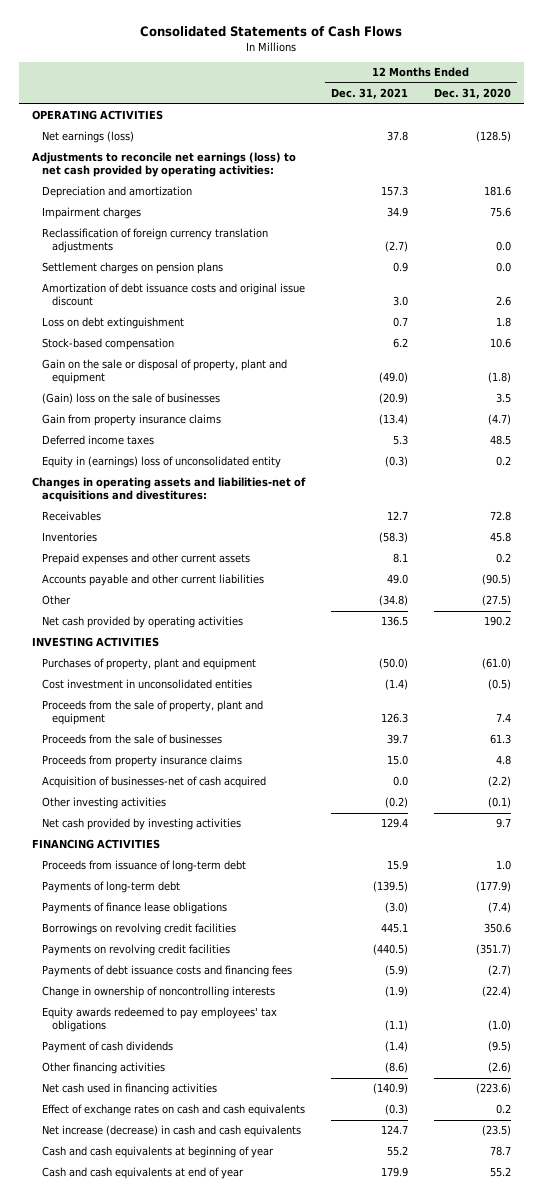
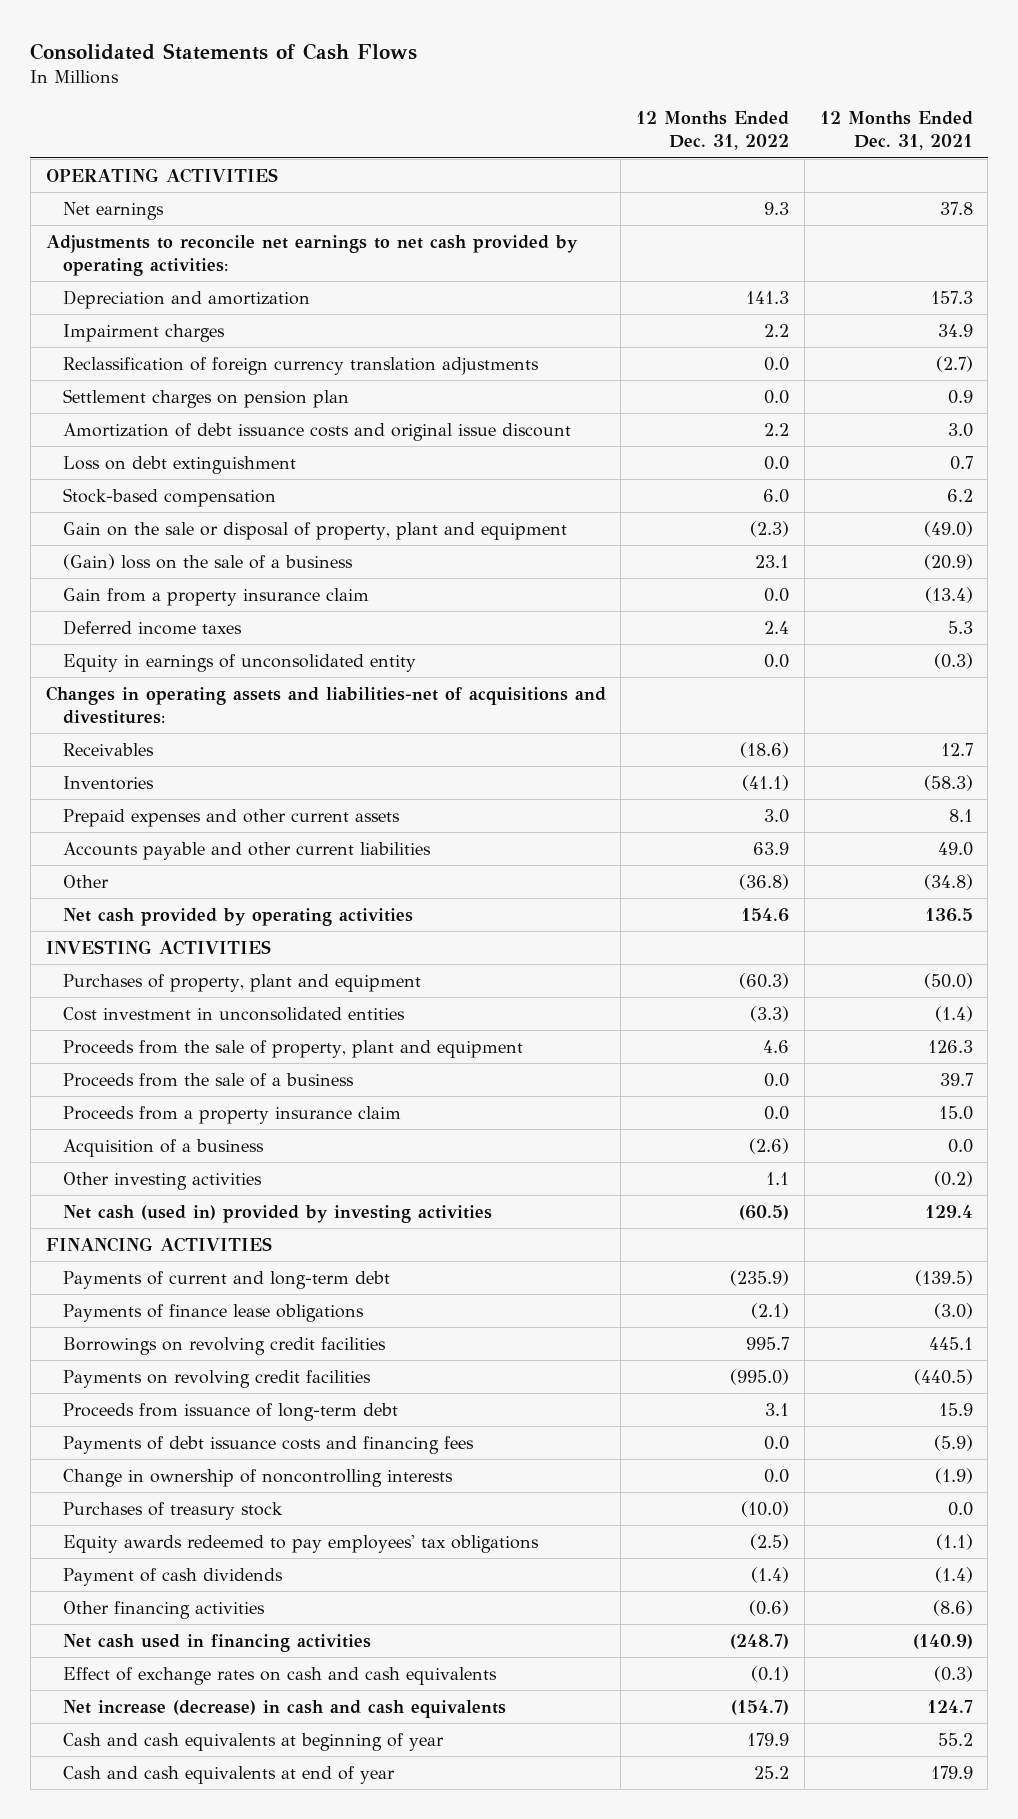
[433,88,511,100] Dec. 31, 2020 -> none
none -> [636,111,790,151] 12 Months Ended Dec. 31, 2022
[42,131,135,144] Net earnings (loss) -> [62,201,164,220] Net earnings
[32,152,297,178] Adjustments to reconcile net earnings (loss) to net cash provided by operating activities: -> [45,234,578,277] Adjustments to reconcile net earnings to net cash provided by operating activities:
[42,262,224,275] Settlement charges on pension plans -> [62,388,349,408] Settlement charges on pension plan
[42,393,221,405] (Gain) loss on the sale of businesses -> [62,553,353,570] (Gain) loss on the sale of a business
[42,414,222,427] Gain from property insurance claims -> [62,587,369,606] Gain from a property insurance claim
[42,456,282,469] Equity in (earnings) loss of unconsolidated entity -> [62,653,416,672] Equity in earnings of unconsolidated entity
[42,734,223,745] Proceeds from the sale of businesses -> [62,1072,354,1087] Proceeds from the sale of a business
[42,755,243,768] Proceeds from property insurance claims -> [62,1105,401,1124] Proceeds from a property insurance claim
[42,776,267,789] Acquisition of businesses-net of cash acquired -> [62,1138,264,1157] Acquisition of a business
[42,818,242,831] Net cash provided by investing activities -> [62,1204,492,1223] Net cash (used in) provided by investing activities
[42,881,181,894] Payments of long-term debt -> [62,1270,390,1289] Payments of current and long-term debt
[42,860,247,873] Proceeds from issuance of long-term debt -> [62,1402,398,1421] Proceeds from issuance of long-term debt
none -> [62,1501,283,1520] Purchases of treasury stock

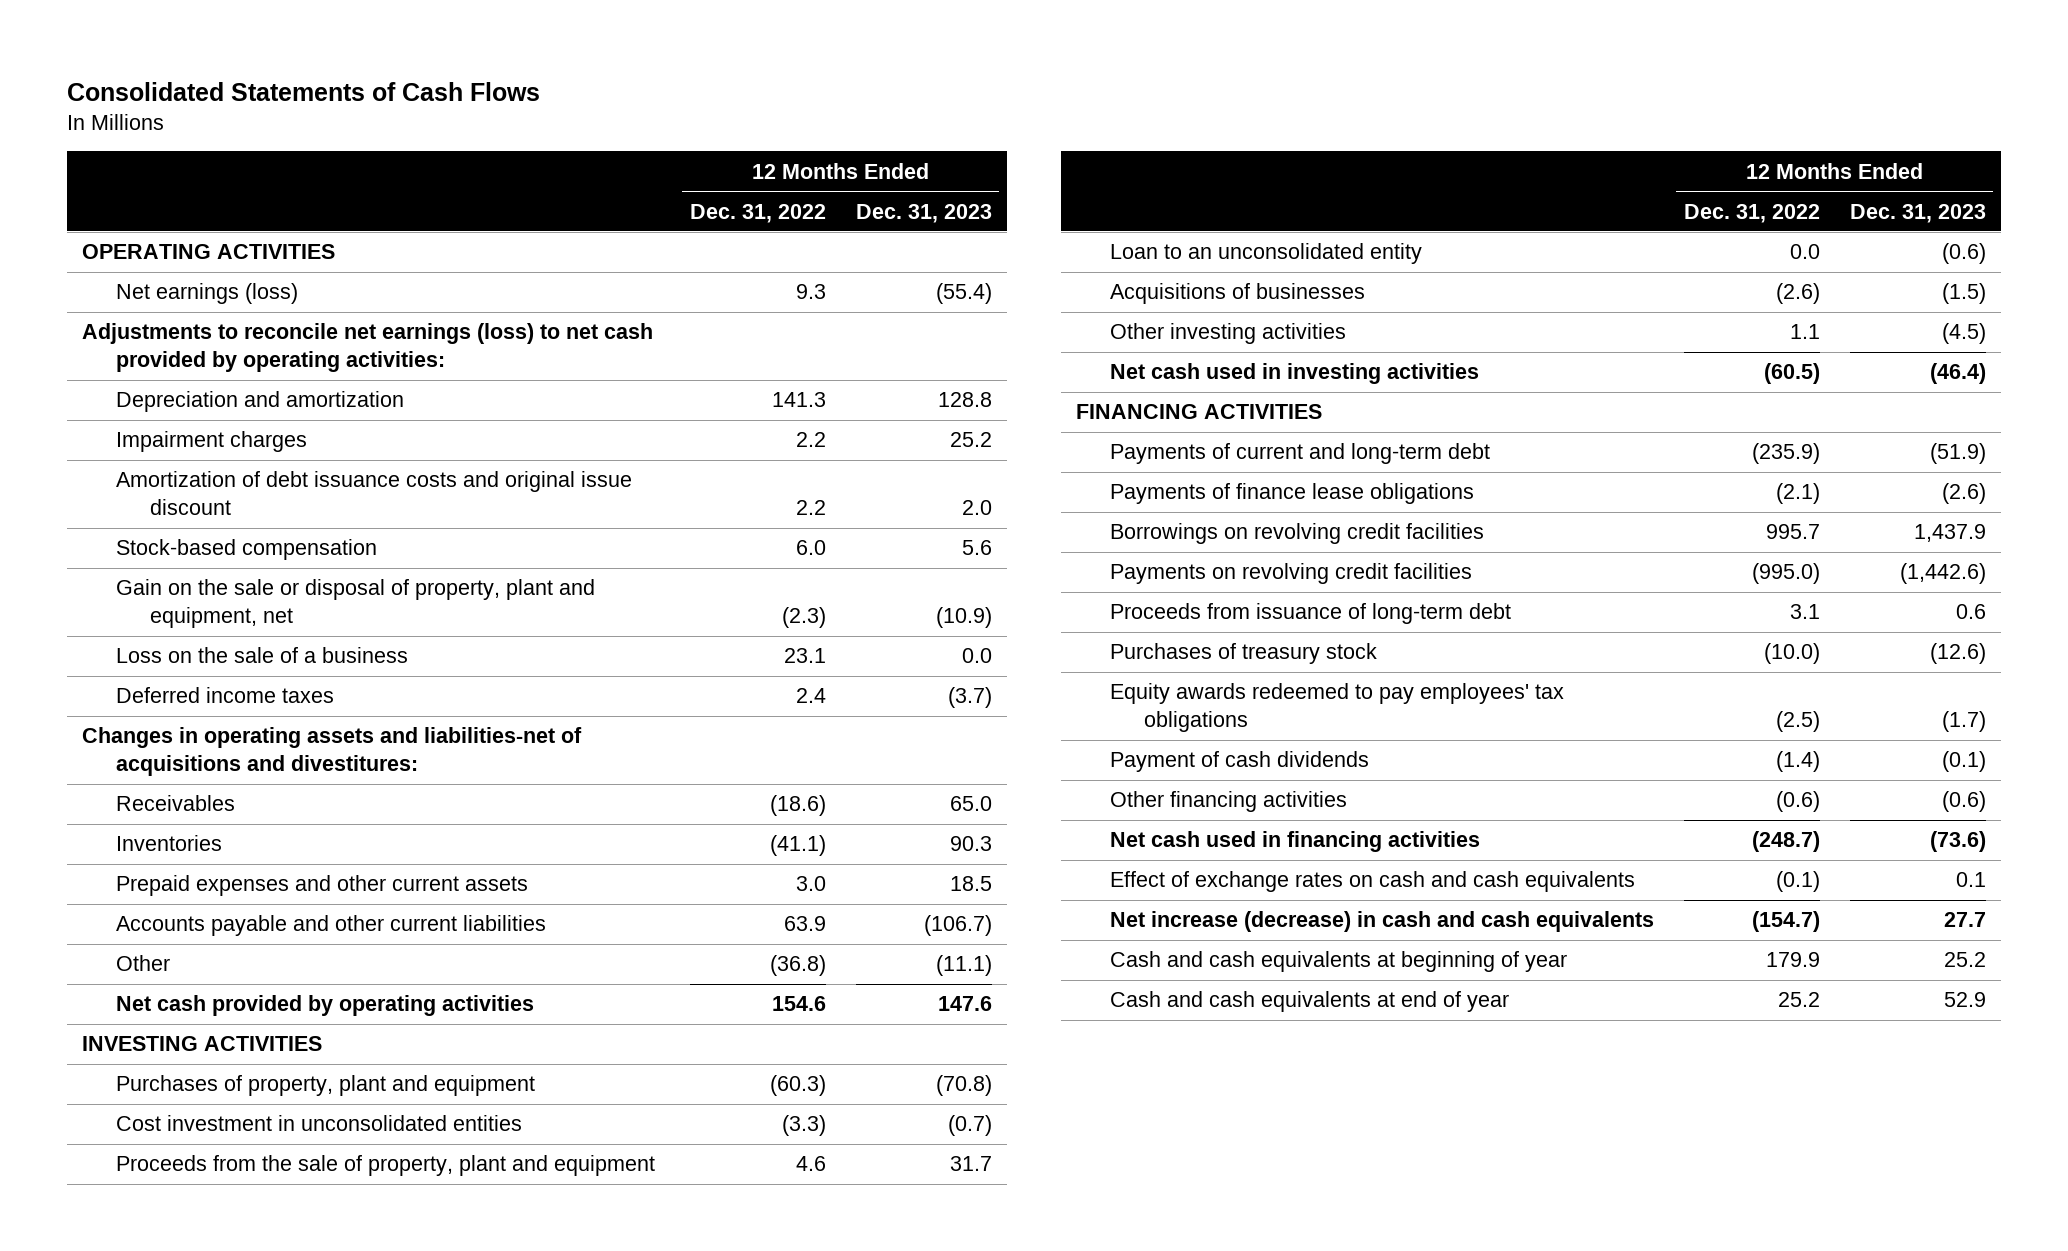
[819,111,973,151] 12 Months Ended Dec. 31, 2021 -> none
none -> [855,203,992,223] Dec. 31, 2023
[62,201,164,220] Net earnings -> [116,283,299,305] Net earnings (loss)
[45,234,578,277] Adjustments to reconcile net earnings to net cash provided by operating activities: -> [81,323,653,373] Adjustments to reconcile net earnings (loss) to net cash provided by operating activities:
[62,356,539,375] Reclassification of foreign currency translation adjustments -> none
[62,388,349,408] Settlement charges on pension plan -> none
[62,455,296,474] Loss on debt extinguishment -> none
[62,587,369,606] Gain from a property insurance claim -> none
[62,521,567,540] Gain on the sale or disposal of property, plant and equipment -> [116,579,596,629] Gain on the sale or disposal of property, plant and equipment, net
[62,553,353,570] (Gain) loss on the sale of a business -> [116,647,409,664] Loss on the sale of a business
[62,653,416,672] Equity in earnings of unconsolidated entity -> none
[62,1072,354,1087] Proceeds from the sale of a business -> none
[62,1105,401,1124] Proceeds from a property insurance claim -> none
none -> [1109,243,1422,265] Loan to an unconsolidated entity
[62,1138,264,1157] Acquisition of a business -> [1109,283,1365,305] Acquisitions of businesses
[62,1204,492,1223] Net cash (used in) provided by investing activities -> [1109,363,1479,385] Net cash used in investing activities
[62,1435,474,1454] Payments of debt issuance costs and financing fees -> none
[62,1468,453,1487] Change in ownership of noncontrolling interests -> none

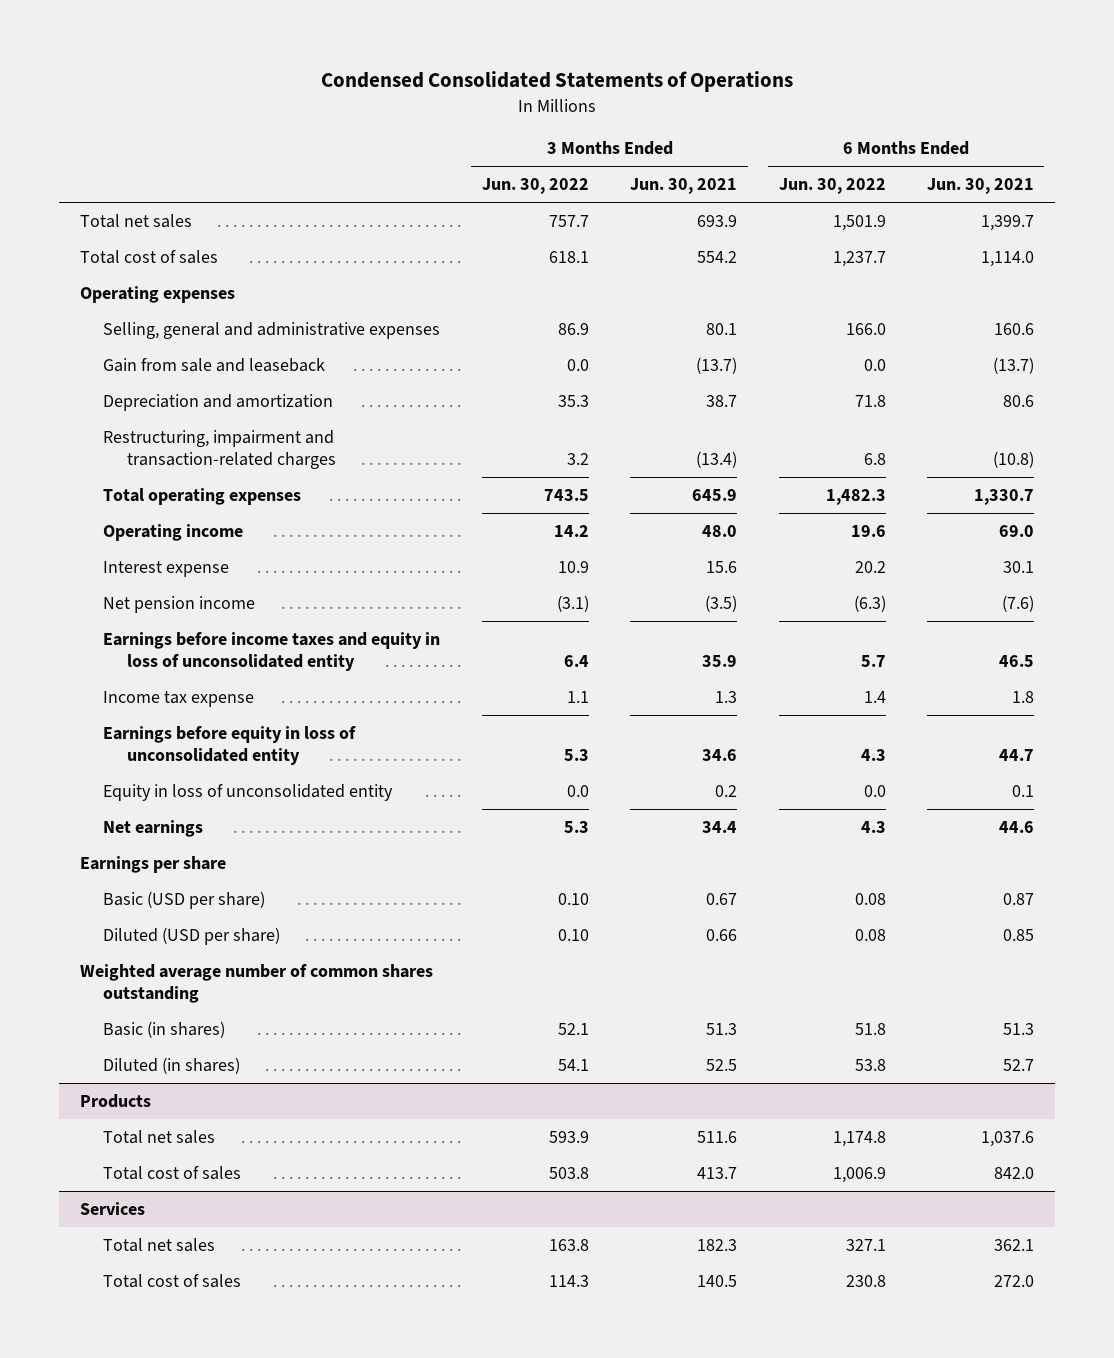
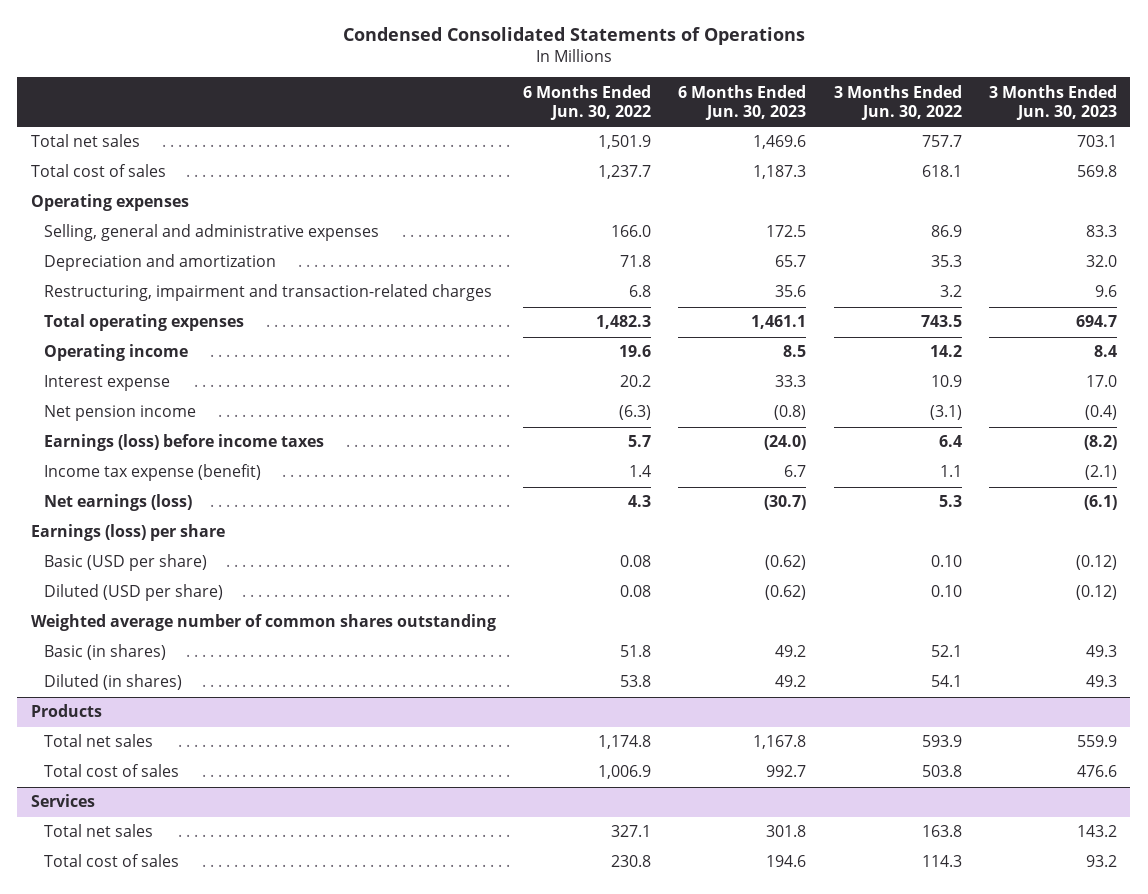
[630,178,738,195] Jun. 30, 2021 -> none
[927,178,1035,195] Jun. 30, 2021 -> none
none -> [678,84,807,120] 6 Months Ended Jun. 30, 2023
none -> [988,84,1117,120] 3 Months Ended Jun. 30, 2023
[103,357,326,372] Gain from sale and leaseback -> none
[103,725,357,765] Earnings before equity in loss of unconsolidated entity -> none
[103,783,394,801] Equity in loss of unconsolidated entity -> none
[103,631,441,671] Earnings before income taxes and equity in loss of unconsolidated entity -> [43,434,324,452] Earnings (loss) before income taxes
[103,690,255,707] Income tax expense -> [43,464,261,482] Income tax expense (benefit)
[103,819,204,837] Net earnings -> [43,494,192,512] Net earnings (loss)
[79,855,226,873] Earnings per share -> [30,524,225,542] Earnings (loss) per share

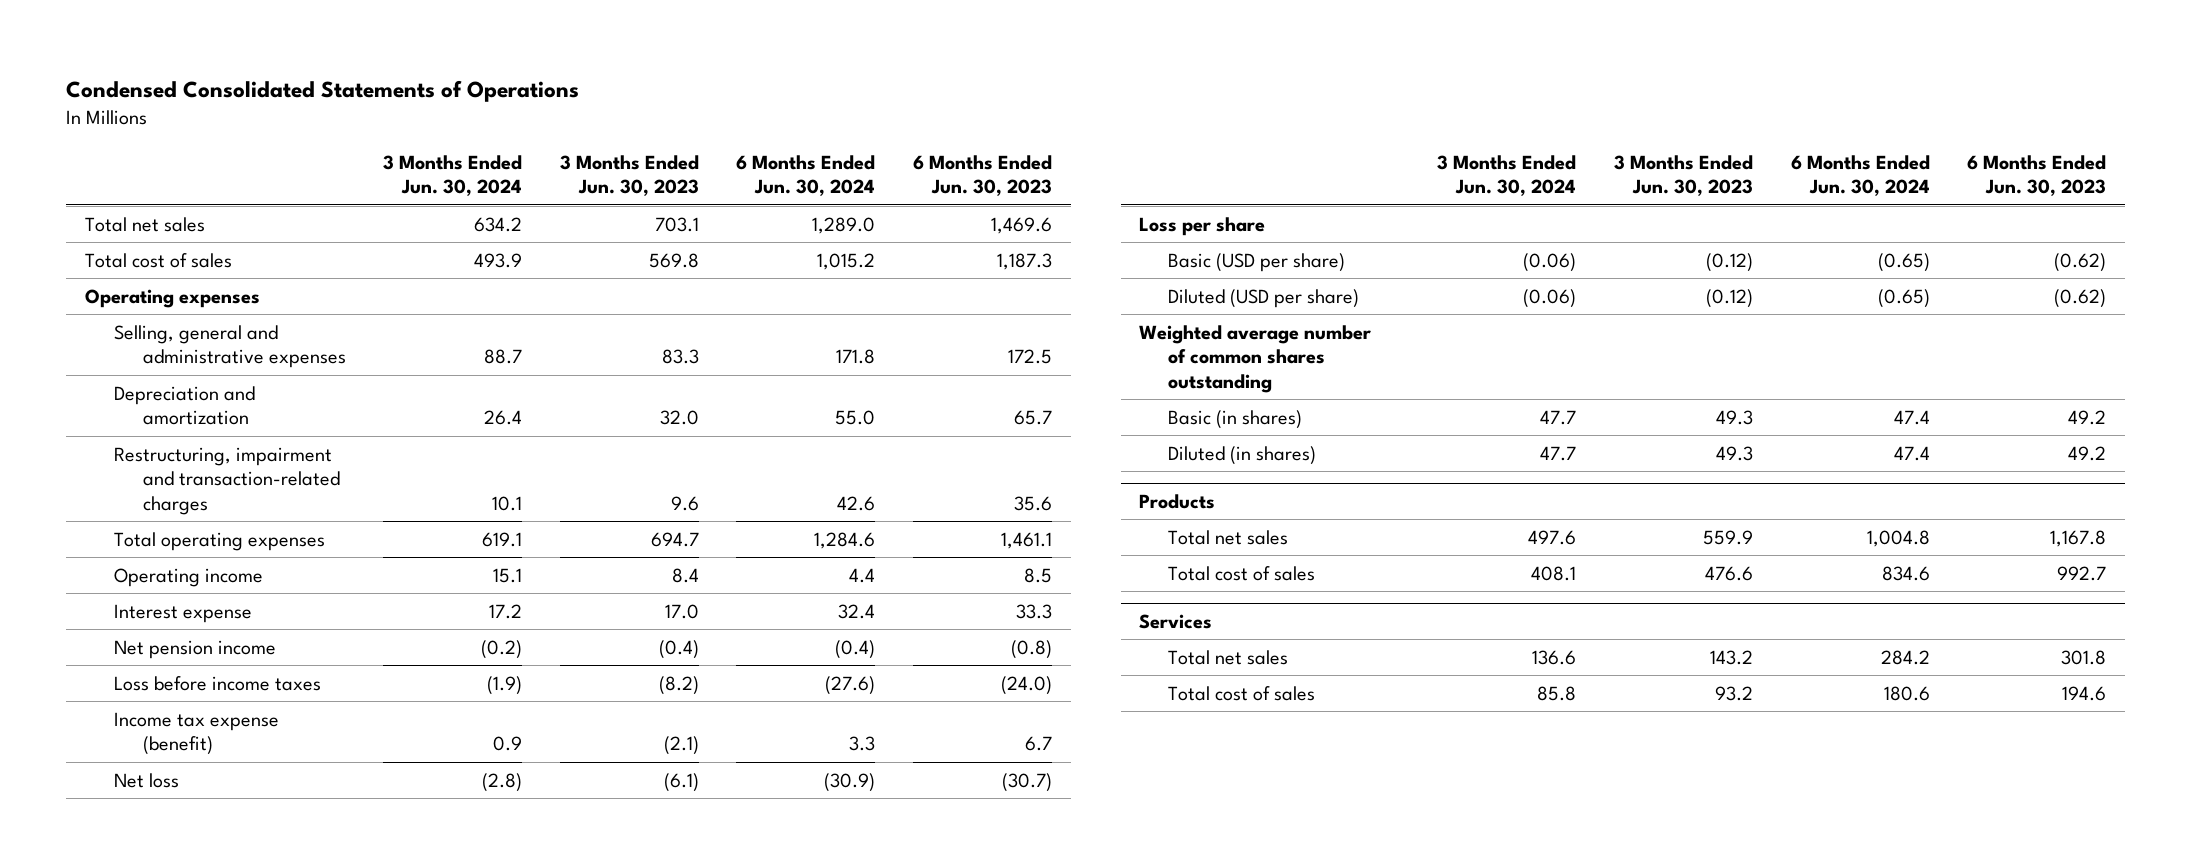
[523,84,652,120] 6 Months Ended Jun. 30, 2022 -> none
[833,84,962,120] 3 Months Ended Jun. 30, 2022 -> none
none -> [383,154,523,197] 3 Months Ended Jun. 30, 2024
none -> [736,154,876,197] 6 Months Ended Jun. 30, 2024
[43,434,324,452] Earnings (loss) before income taxes -> [113,675,321,691] Loss before income taxes
[43,494,192,512] Net earnings (loss) -> [113,772,179,788] Net loss
[30,524,225,542] Earnings (loss) per share -> [1139,216,1266,236] Loss per share

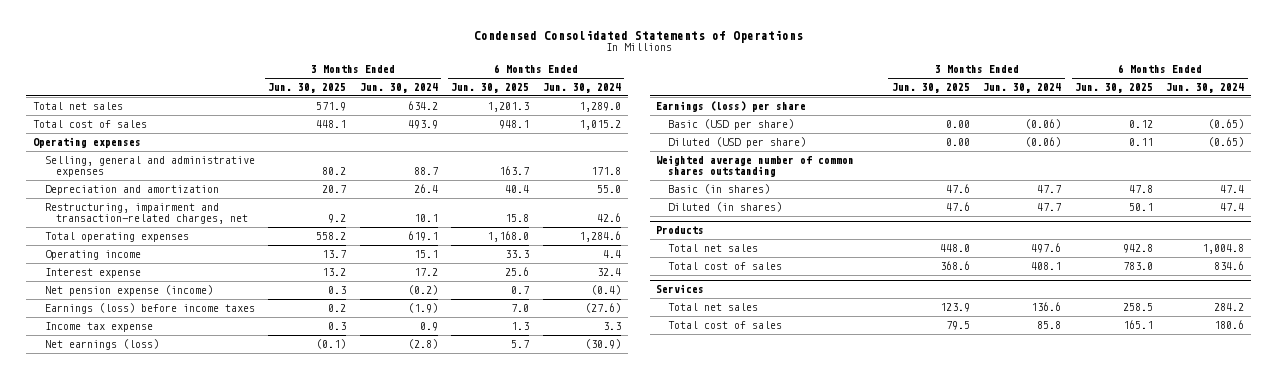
[559,154,699,197] 3 Months Ended Jun. 30, 2023 -> none
[912,154,1052,197] 6 Months Ended Jun. 30, 2023 -> none
none -> [268,83,347,94] Jun. 30, 2025
none -> [451,83,530,94] Jun. 30, 2025
[113,446,340,515] Restructuring, impairment and transaction-related charges -> [44,202,249,225] Restructuring, impairment and transaction-related charges, net
[113,639,276,659] Net pension income -> [44,284,213,296] Net pension expense (income)
[113,675,321,691] Loss before income taxes -> [44,302,255,314] Earnings (loss) before income taxes
[113,711,279,756] Income tax expense (benefit) -> [44,321,153,332] Income tax expense
[113,772,179,788] Net loss -> [44,338,159,350] Net earnings (loss)
[1139,216,1266,236] Loss per share -> [656,100,807,112] Earnings (loss) per share

